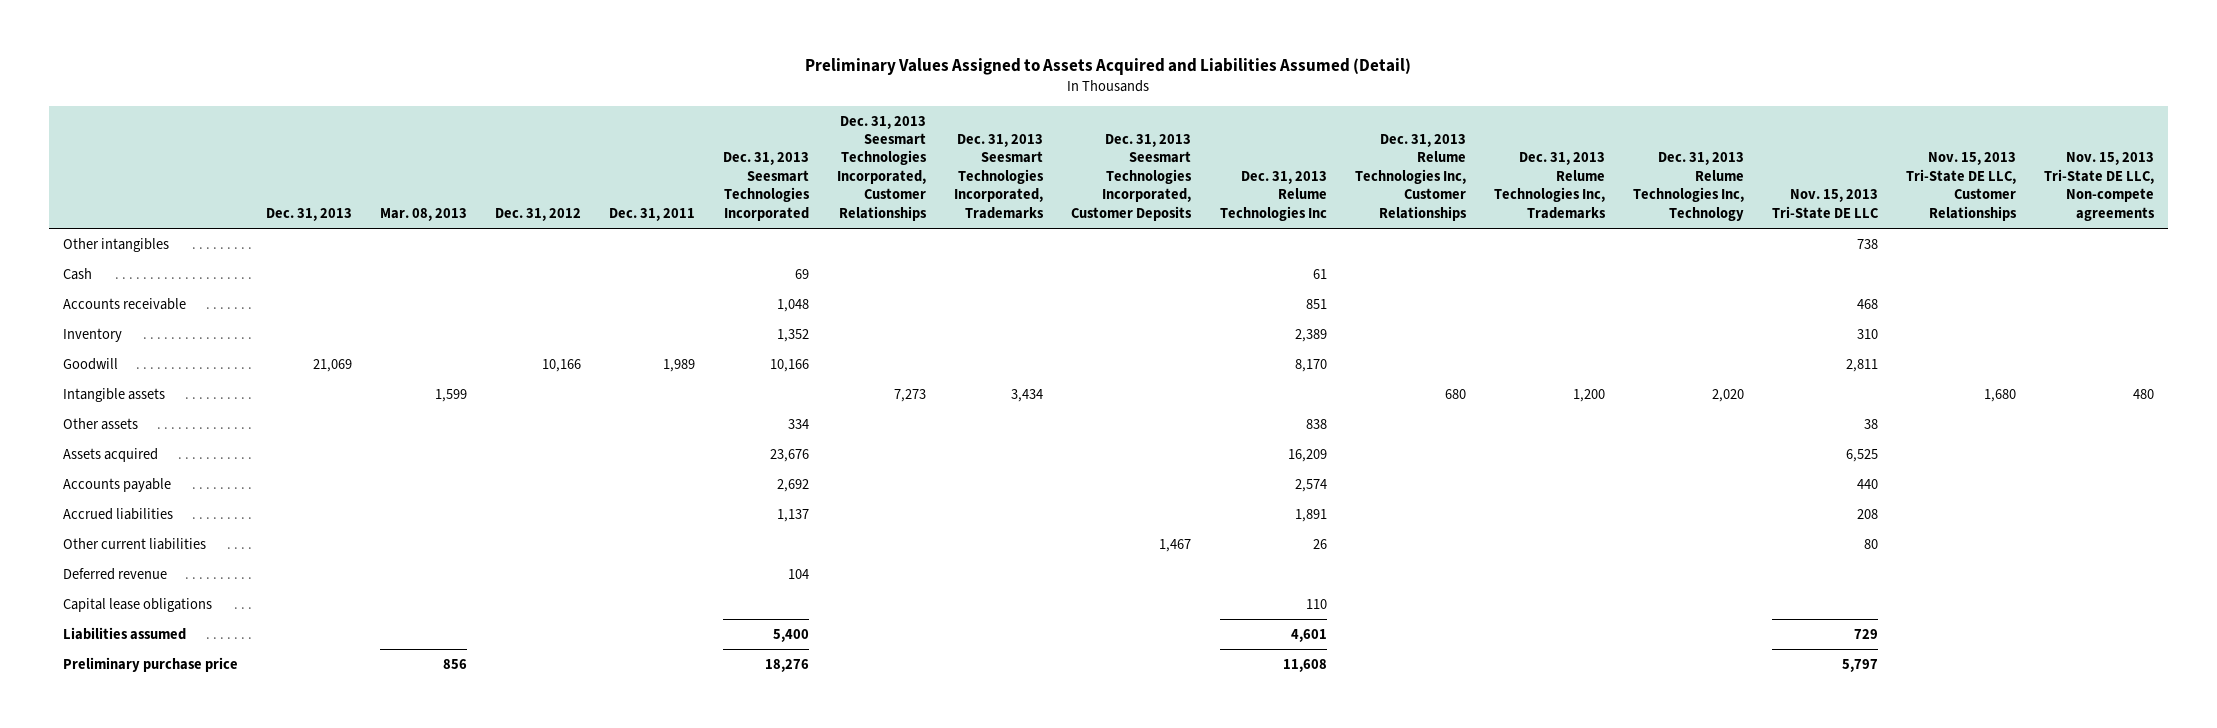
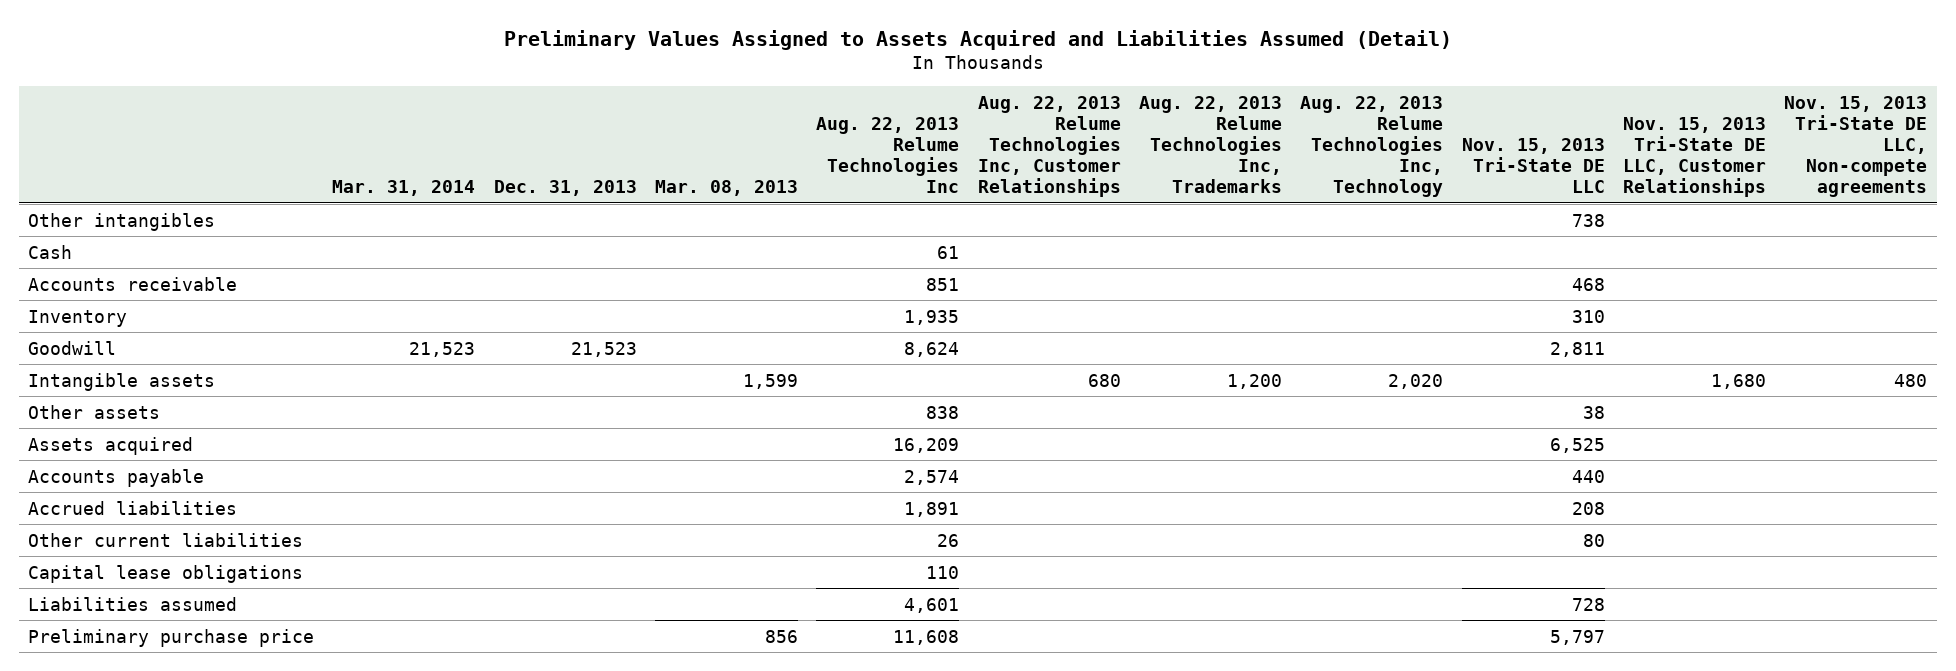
[495,207,582,221] Dec. 31, 2012 -> none
[609,207,696,221] Dec. 31, 2011 -> none
[723,152,811,221] Dec. 31, 2013 Seesmart Technologies Incorporated -> none
[837,115,928,221] Dec. 31, 2013 Seesmart Technologies Incorporated, Customer Relationships -> none
[954,134,1045,219] Dec. 31, 2013 Seesmart Technologies Incorporated, Trademarks -> none
[1071,134,1193,221] Dec. 31, 2013 Seesmart Technologies Incorporated, Customer Deposits -> none
[1219,170,1327,221] Dec. 31, 2013 Relume Technologies Inc -> none
[1354,134,1467,221] Dec. 31, 2013 Relume Technologies Inc, Customer Relationships -> none
[1493,152,1606,219] Dec. 31, 2013 Relume Technologies Inc, Trademarks -> none
[1632,152,1744,221] Dec. 31, 2013 Relume Technologies Inc, Technology -> none
none -> [332,179,476,196] Mar. 31, 2014
none -> [816,116,960,193] Aug. 22, 2013 Relume Technologies Inc
none -> [977,95,1121,197] Aug. 22, 2013 Relume Technologies Inc, Customer Relationships
none -> [1139,95,1283,193] Aug. 22, 2013 Relume Technologies Inc, Trademarks
none -> [1300,95,1444,197] Aug. 22, 2013 Relume Technologies Inc, Technology
[312,358,352,372] 21,069 -> [570,341,637,357] 21,523
[62,567,167,580] Deferred revenue -> none
[1853,628,1878,639] 729 -> [1571,597,1605,611] 728

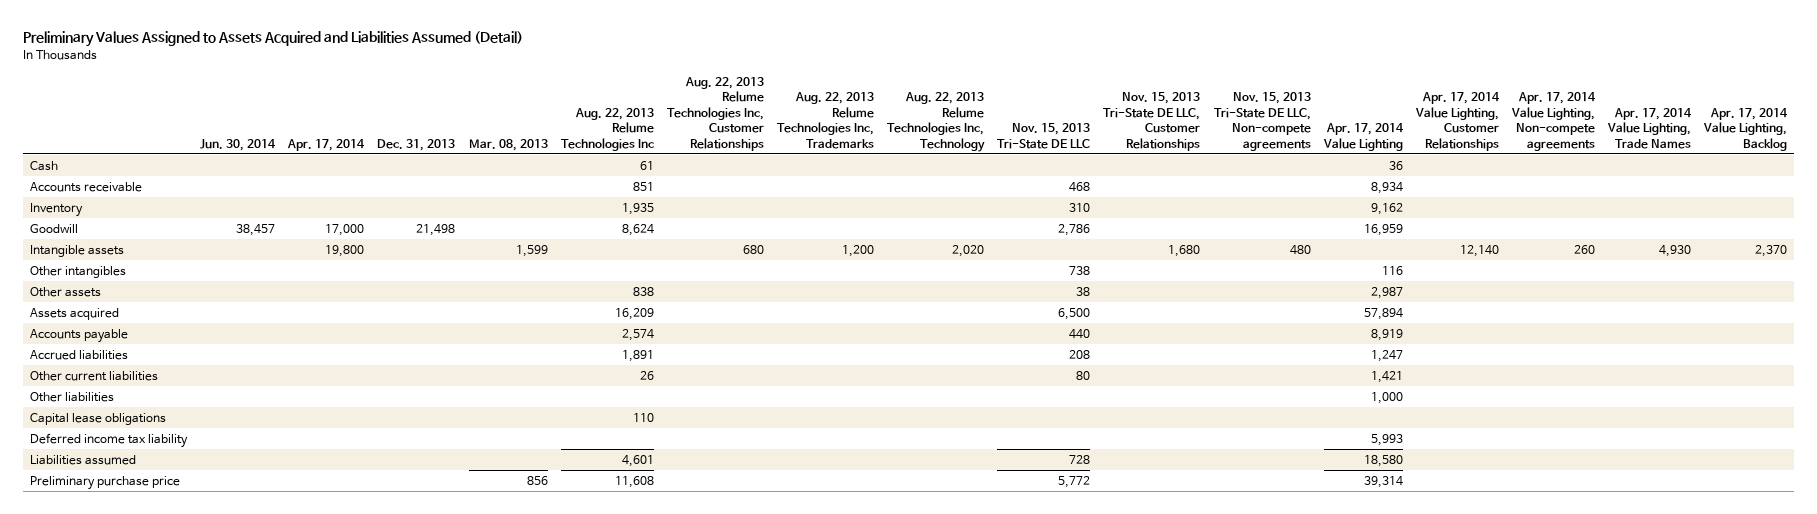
[332,179,476,196] Mar. 31, 2014 -> none
none -> [200,138,277,151] Jun. 30, 2014
none -> [287,138,366,151] Apr. 17, 2014
none -> [1322,123,1404,151] Apr. 17, 2014 Value Lighting
none -> [1414,92,1500,151] Apr. 17, 2014 Value Lighting, Customer Relationships
none -> [1511,92,1597,151] Apr. 17, 2014 Value Lighting, Non-compete agreements
none -> [1607,107,1693,149] Apr. 17, 2014 Value Lighting, Trade Names
none -> [1703,107,1789,151] Apr. 17, 2014 Value Lighting, Backlog
[570,341,637,357] 21,523 -> [416,223,456,236] 21,498
[1549,341,1605,357] 2,811 -> [1058,223,1091,236] 2,786
[28,212,216,231] Other intangibles -> [29,265,126,278] Other intangibles
[1549,437,1605,453] 6,525 -> [1058,307,1091,320] 6,500
none -> [29,391,114,402] Other liabilities
none -> [29,432,188,448] Deferred income tax liability
[1549,629,1605,645] 5,797 -> [1058,475,1091,488] 5,772

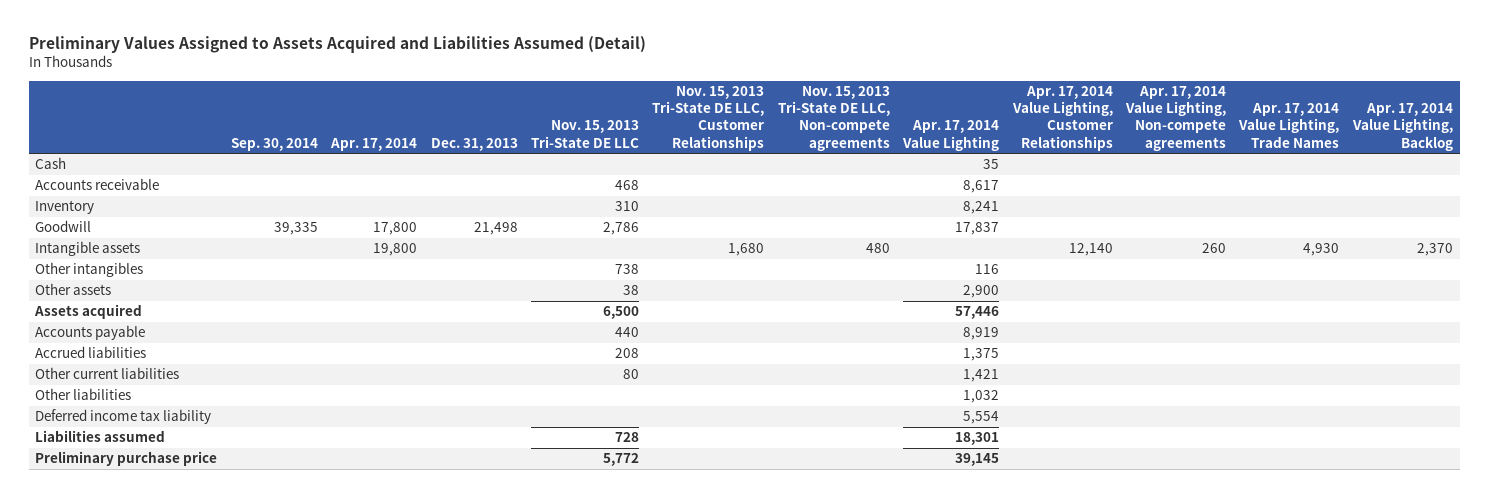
[200,138,277,151] Jun. 30, 2014 -> none
[468,138,548,151] Mar. 08, 2013 -> none
[560,107,654,151] Aug. 22, 2013 Relume Technologies Inc -> none
[666,76,764,151] Aug. 22, 2013 Relume Technologies Inc, Customer Relationships -> none
[776,92,874,149] Aug. 22, 2013 Relume Technologies Inc, Trademarks -> none
[887,92,986,152] Aug. 22, 2013 Relume Technologies Inc, Technology -> none
none -> [230,137,318,151] Sep. 30, 2014
[1388,160,1403,170] 36 -> [983,159,1000,170] 35
[1370,181,1403,194] 8,934 -> [963,180,1000,194] 8,617
[1370,202,1403,215] 9,162 -> [963,201,1000,215] 8,241
[325,223,365,236] 17,000 -> [373,222,418,236] 17,800
[1363,223,1403,236] 16,959 -> [955,222,1000,236] 17,837
[1370,286,1403,299] 2,987 -> [963,285,1000,299] 2,900
[1363,307,1403,320] 57,894 -> [955,306,1000,320] 57,446
[1370,349,1403,362] 1,247 -> [963,348,1000,362] 1,375
[29,412,166,425] Capital lease obligations -> none
[1370,391,1403,404] 1,000 -> [963,390,1000,404] 1,032
[1370,433,1403,446] 5,993 -> [963,411,1000,425] 5,554
[1363,454,1403,467] 18,580 -> [955,432,1000,446] 18,301
[1363,475,1403,488] 39,314 -> [955,453,1000,467] 39,145

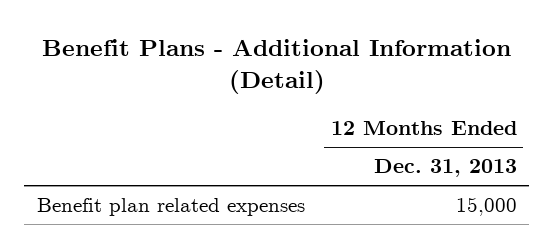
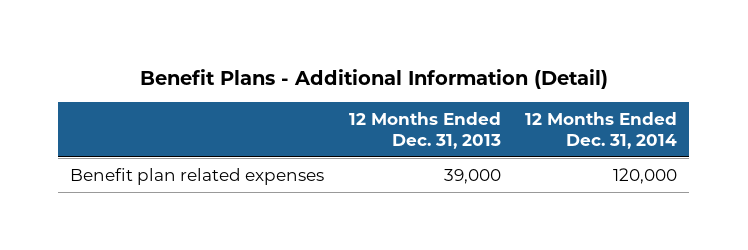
none -> [525,111,678,149] 12 Months Ended Dec. 31, 2014
[455,197,517,217] 15,000 -> [443,168,501,184] 39,000

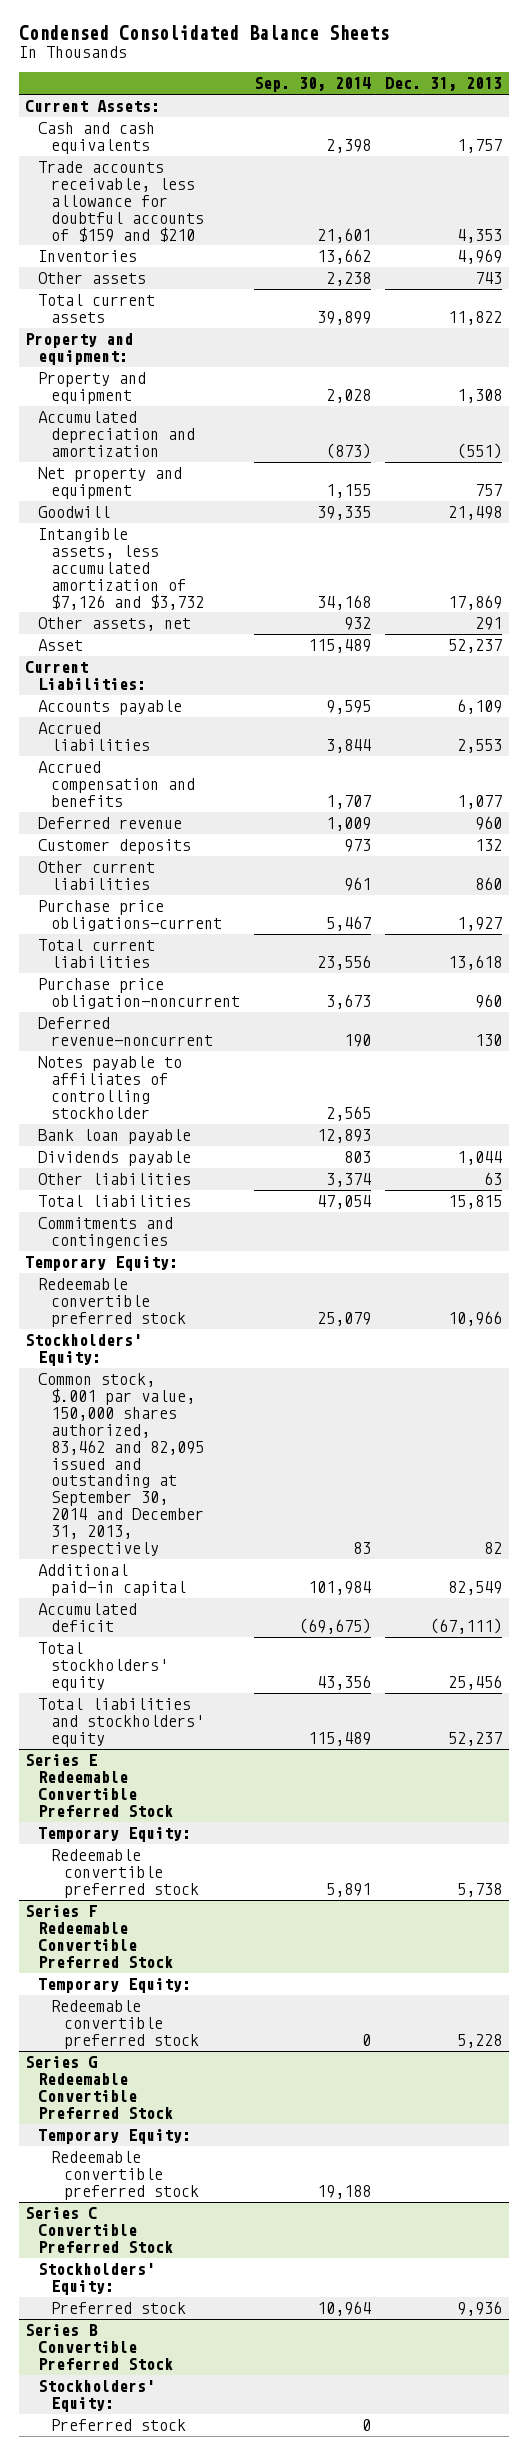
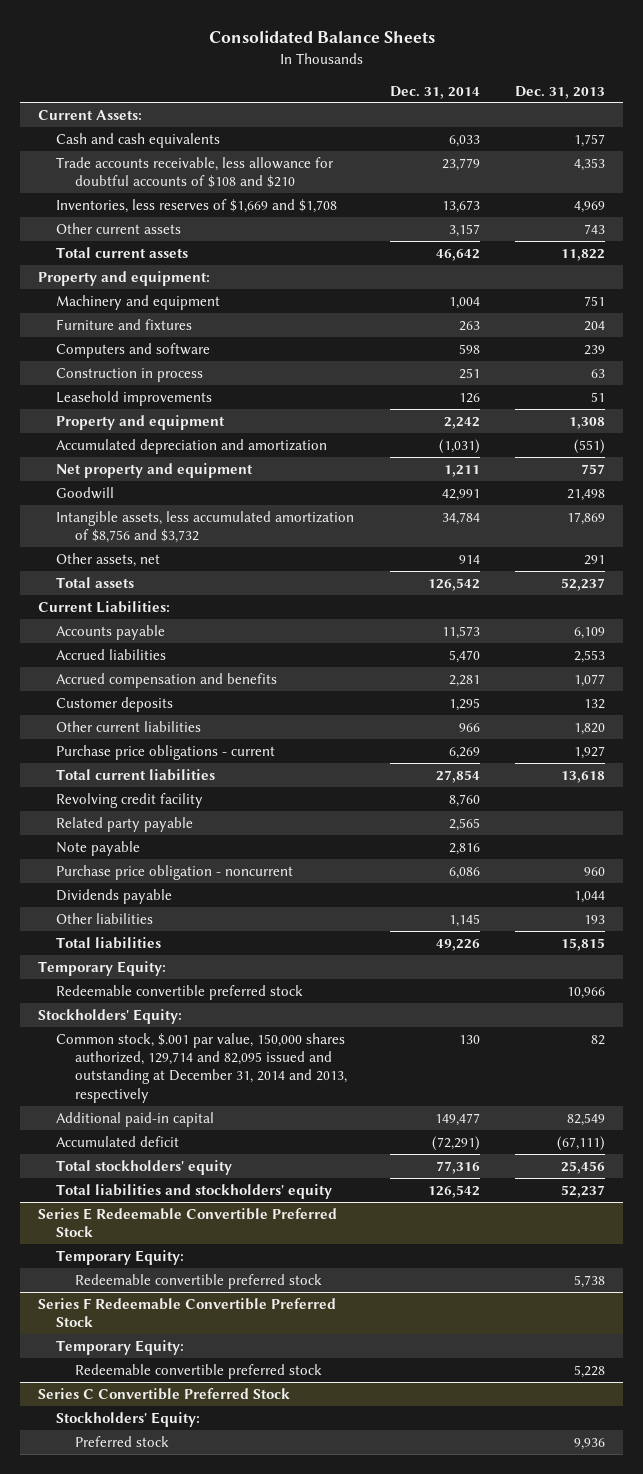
[18,24,389,40] Condensed Consolidated Balance Sheets -> [208,30,435,44] Consolidated Balance Sheets
[253,77,371,93] Sep. 30, 2014 -> none
none -> [389,85,480,99] Dec. 31, 2014
[38,161,205,242] Trade accounts receivable, less allowance for doubtful accounts of $159 and $210 -> [56,156,335,189] Trade accounts receivable, less allowance for doubtful accounts of $108 and $210
[38,250,138,263] Inventories -> [56,198,338,213] Inventories, less reserves of $1,669 and $1,708
[38,272,147,285] Other assets -> [56,222,182,234] Other current assets
none -> [56,294,221,310] Machinery and equipment
none -> [56,318,193,330] Furniture and fixtures
none -> [56,342,211,358] Computers and software
none -> [56,367,204,382] Construction in process
none -> [56,390,213,406] Leasehold improvements
[38,528,205,610] Intangible assets, less accumulated amortization of $7,126 and $3,732 -> [56,510,355,544] Intangible assets, less accumulated amortization of $8,756 and $3,732
[38,639,84,652] Asset -> [56,576,135,588] Total assets
[38,817,183,830] Deferred revenue -> none
[474,877,502,891] 860 -> [574,722,606,735] 1,820
[38,900,223,932] Purchase price obligations-current -> [56,744,276,760] Purchase price obligations - current
[38,1017,214,1047] Deferred revenue-noncurrent -> none
[38,1056,183,1119] Notes payable to affiliates of controlling stockholder -> none
[38,1129,192,1145] Bank loan payable -> none
none -> [56,792,204,808] Revolving credit facility
none -> [56,816,194,832] Related party payable
none -> [56,840,141,856] Note payable
[38,978,241,1010] Purchase price obligation-noncurrent -> [56,864,294,880] Purchase price obligation - noncurrent
[483,1172,502,1186] 63 -> [584,914,606,924] 193
[38,1217,174,1249] Commitments and contingencies -> none
[38,1373,205,1557] Common stock, $.001 par value, 150,000 shares authorized, 83,462 and 82,095 issued and outstanding at September 30, 2014 and December 31, 2013, respectively -> [56,1032,347,1103] Common stock, $.001 par value, 150,000 shares authorized, 129,714 and 82,095 issued and outstanding at December 31, 2014 and 2013, respectively
[25,2056,174,2119] Series G Redeemable Convertible Preferred Stock -> none
[38,2129,192,2145] Temporary Equity: -> none
[51,2151,199,2201] Redeemable convertible preferred stock -> none
[25,2324,174,2371] Series B Convertible Preferred Stock -> none
[38,2380,156,2413] Stockholders' Equity: -> none
[51,2419,187,2432] Preferred stock -> none

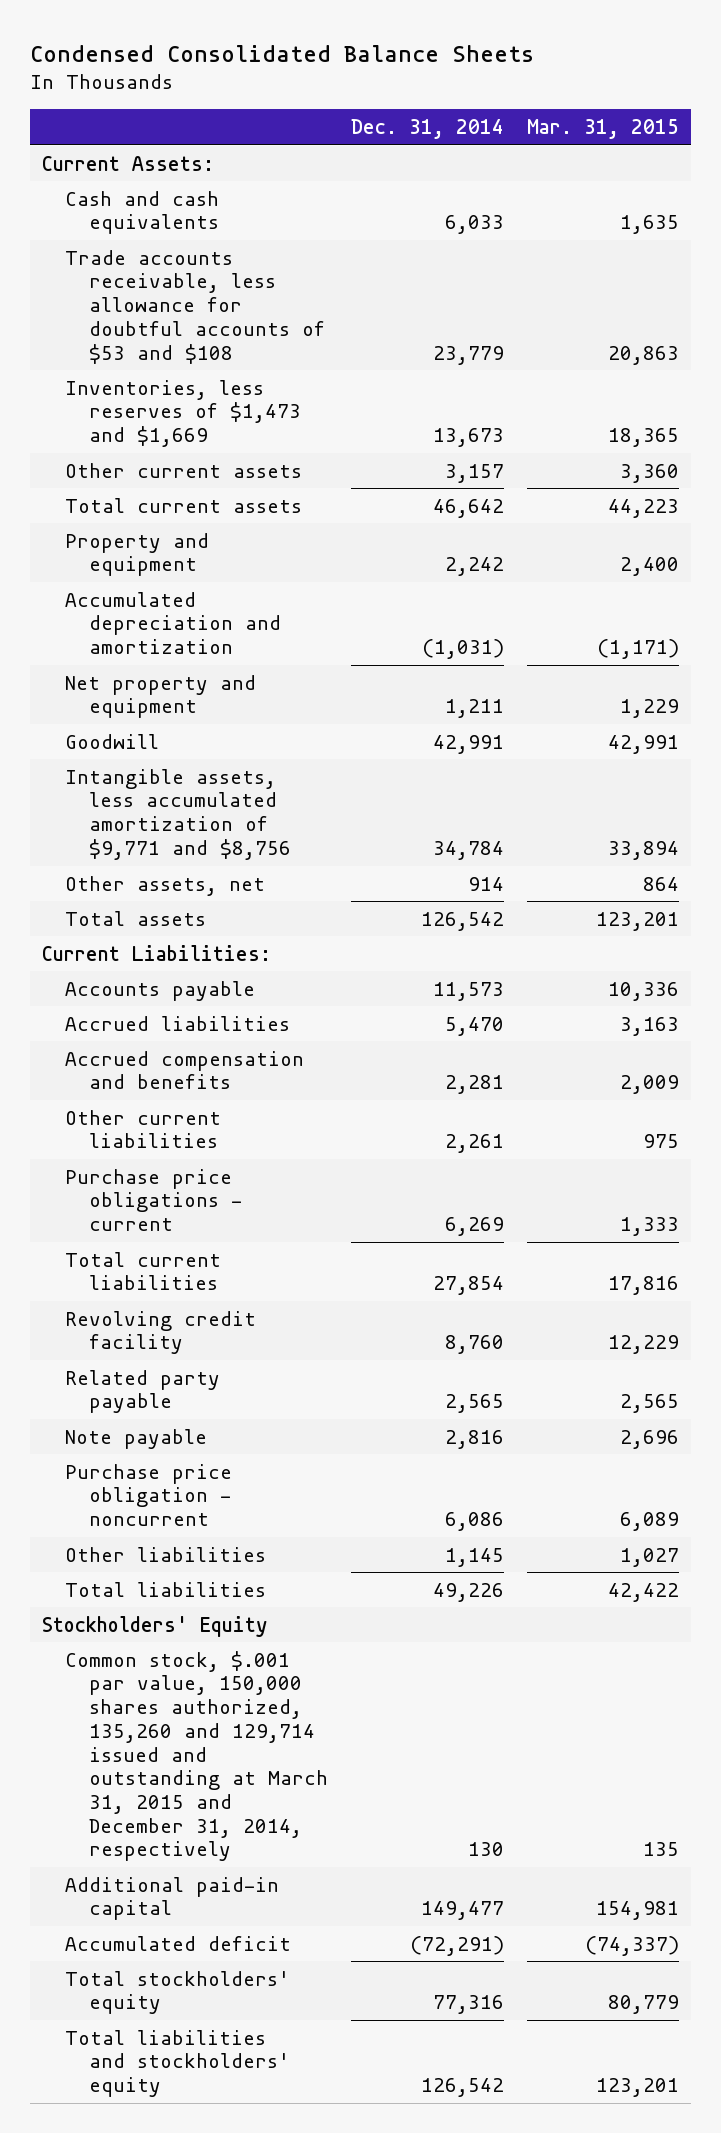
[208,30,435,44] Consolidated Balance Sheets -> [29,44,534,62] Condensed Consolidated Balance Sheets
[515,85,606,99] Dec. 31, 2013 -> none
none -> [527,119,680,140] Mar. 31, 2015
[56,156,335,189] Trade accounts receivable, less allowance for doubtful accounts of $108 and $210 -> [65,249,325,364] Trade accounts receivable, less allowance for doubtful accounts of $53 and $108
[56,198,338,213] Inventories, less reserves of $1,669 and $1,708 -> [65,379,301,448] Inventories, less reserves of $1,473 and $1,669
[37,270,210,286] Property and equipment: -> none
[56,294,221,310] Machinery and equipment -> none
[56,318,193,330] Furniture and fixtures -> none
[56,342,211,358] Computers and software -> none
[56,367,204,382] Construction in process -> none
[56,390,213,406] Leasehold improvements -> none
[56,510,355,544] Intangible assets, less accumulated amortization of $8,756 and $3,732 -> [65,768,291,860] Intangible assets, less accumulated amortization of $9,771 and $8,756
[56,696,174,712] Customer deposits -> none
[458,722,480,732] 966 -> [444,1134,504,1154] 2,261
[56,888,173,904] Dividends payable -> none
[37,960,166,976] Temporary Equity: -> none
[56,984,304,1000] Redeemable convertible preferred stock -> none
[37,1008,182,1024] Stockholders' Equity: -> [41,1615,268,1637] Stockholders' Equity
[56,1032,347,1103] Common stock, $.001 par value, 150,000 shares authorized, 129,714 and 82,095 issued and outstanding at December 31, 2014 and 2013, respectively -> [65,1650,328,1862] Common stock, $.001 par value, 150,000 shares authorized, 135,260 and 129,714 issued and outstanding at March 31, 2015 and December 31, 2014, respectively
[37,1207,337,1238] Series E Redeemable Convertible Preferred Stock -> none
[56,1249,185,1265] Temporary Equity: -> none
[74,1273,322,1289] Redeemable convertible preferred stock -> none
[37,1297,336,1328] Series F Redeemable Convertible Preferred Stock -> none
[56,1339,185,1355] Temporary Equity: -> none
[74,1363,322,1379] Redeemable convertible preferred stock -> none
[37,1387,290,1400] Series C Convertible Preferred Stock -> none
[56,1411,201,1427] Stockholders' Equity: -> none
[74,1435,169,1447] Preferred stock -> none

